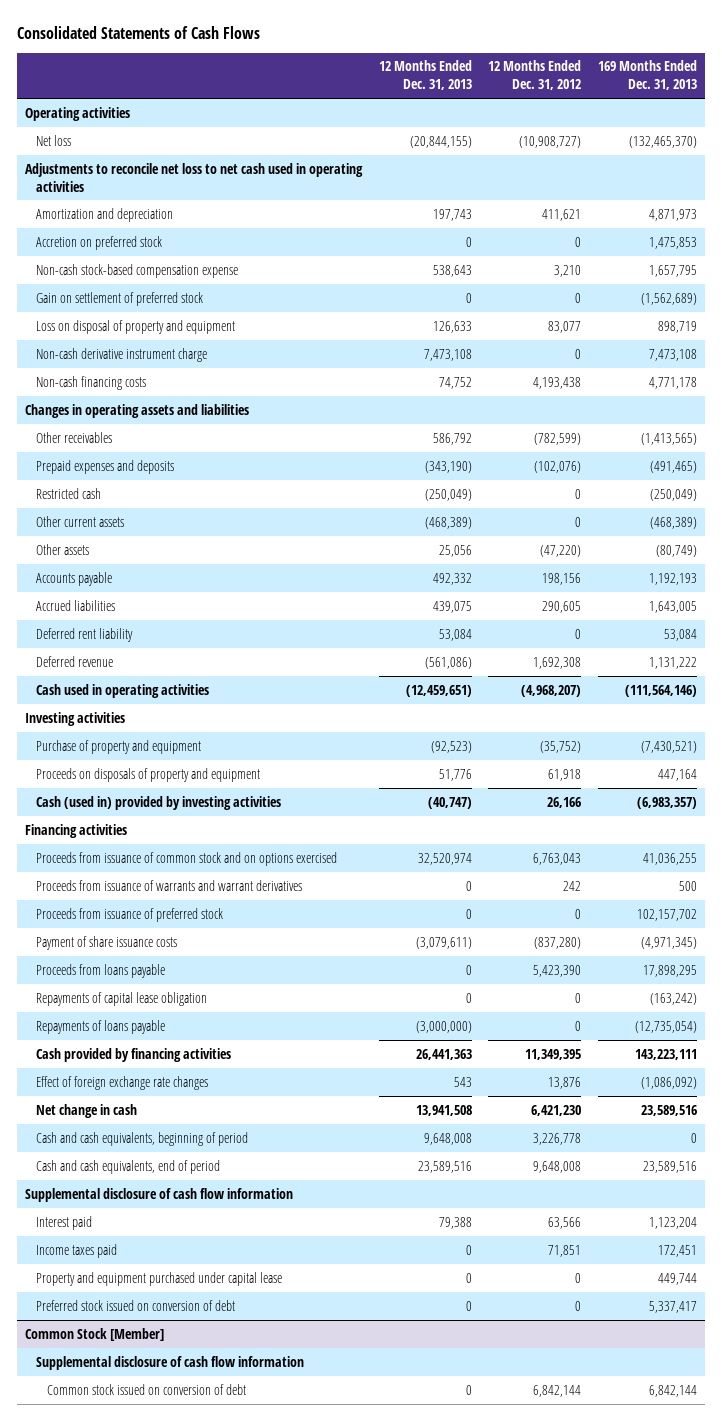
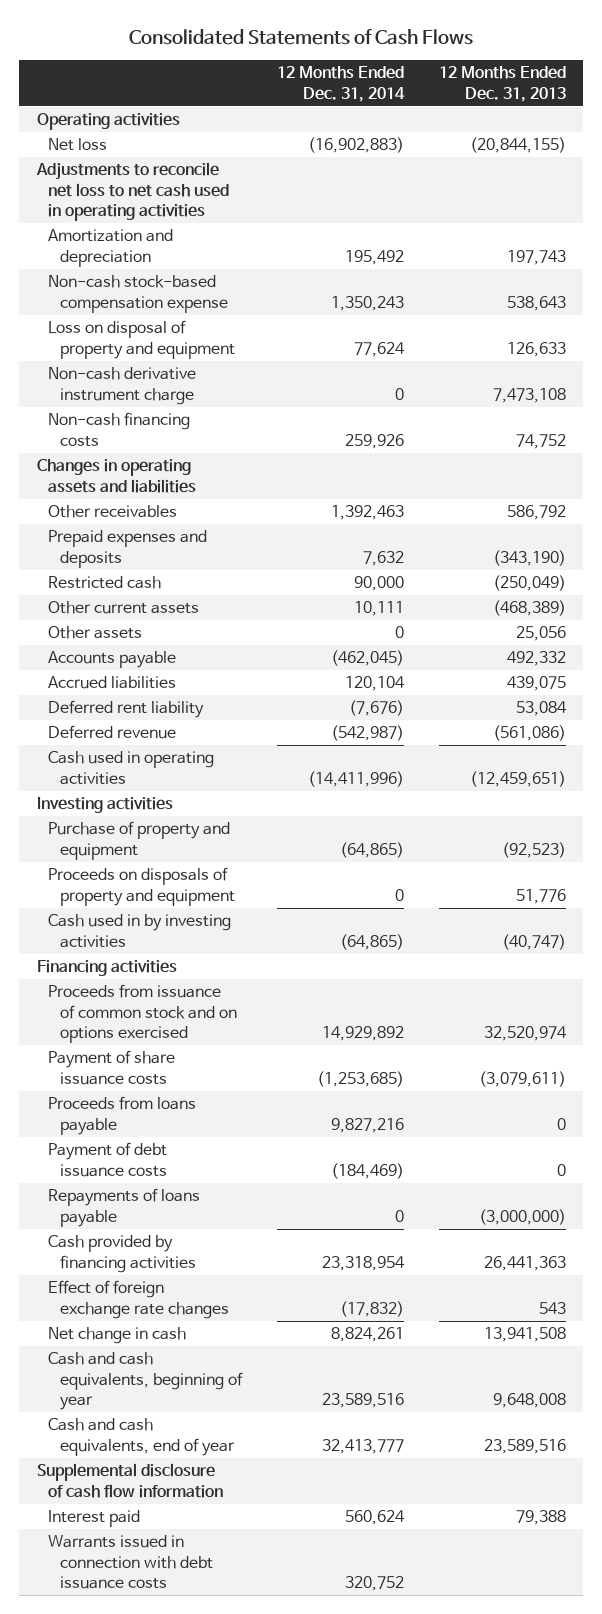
[488,60,582,91] 12 Months Ended Dec. 31, 2012 -> none
[597,60,697,91] 169 Months Ended Dec. 31, 2013 -> none
none -> [276,66,405,102] 12 Months Ended Dec. 31, 2014
[36,235,163,250] Accretion on preferred stock -> none
[36,291,204,306] Gain on settlement of preferred stock -> none
[36,795,282,810] Cash (used in) provided by investing activities -> [48,914,232,948] Cash used in by investing activities
[36,879,303,891] Proceeds from issuance of warrants and warrant derivatives -> none
[36,907,224,922] Proceeds from issuance of preferred stock -> none
[36,991,208,1006] Repayments of capital lease obligation -> none
none -> [48,1142,168,1177] Payment of debt issuance costs
[36,1131,249,1146] Cash and cash equivalents, beginning of period -> [48,1352,244,1411] Cash and cash equivalents, beginning of year
[36,1159,221,1174] Cash and cash equivalents, end of period -> [48,1418,236,1456] Cash and cash equivalents, end of year
[36,1243,118,1258] Income taxes paid -> none
[36,1271,283,1286] Property and equipment purchased under capital lease -> none
[36,1299,236,1311] Preferred stock issued on conversion of debt -> none
[25,1327,165,1341] Common Stock [Member] -> none
[36,1355,305,1370] Supplemental disclosure of cash flow information -> none
[47,1383,247,1395] Common stock issued on conversion of debt -> none
none -> [48,1535,214,1590] Warrants issued in connection with debt issuance costs

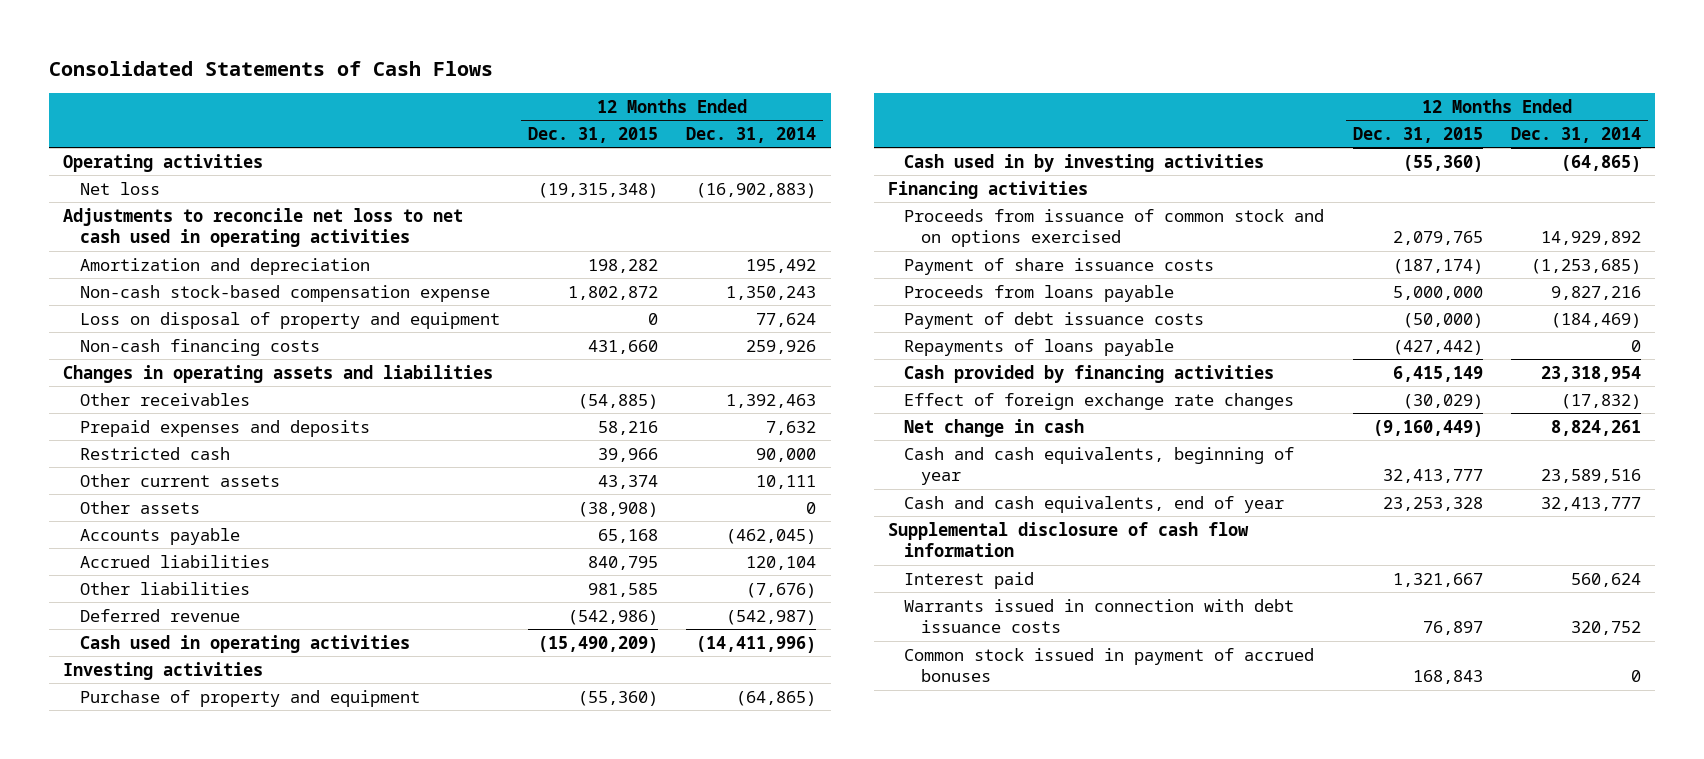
[438,66,566,102] 12 Months Ended Dec. 31, 2013 -> none
none -> [528,127,659,144] Dec. 31, 2015
[48,367,197,405] Non-cash derivative instrument charge -> none
[48,700,205,719] Deferred rent liability -> [80,581,251,595] Other liabilities
[48,867,236,906] Proceeds on disposals of property and equipment -> none
none -> [904,647,1315,683] Common stock issued in payment of accrued bonuses

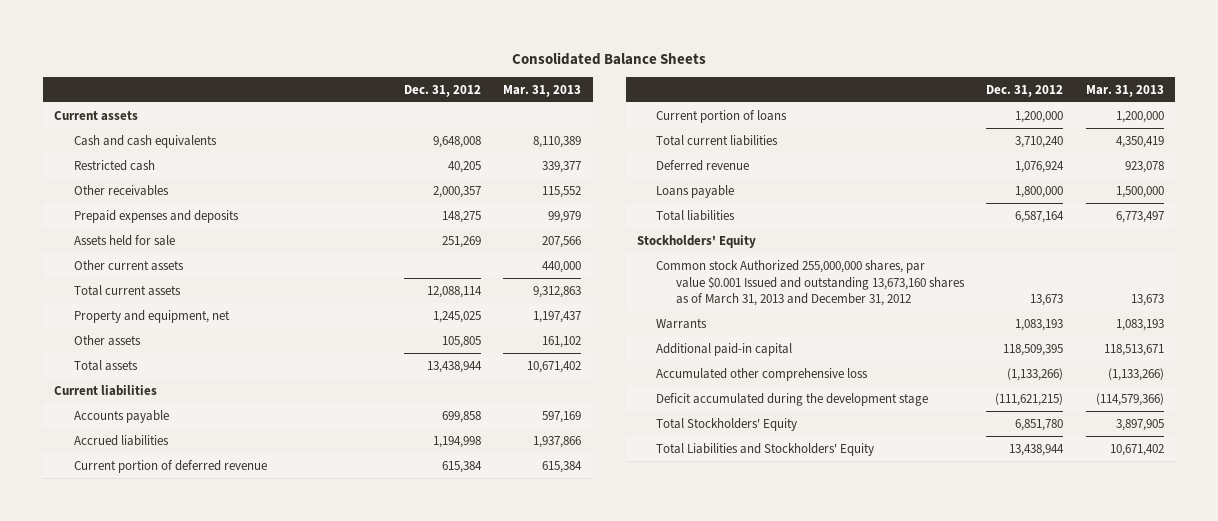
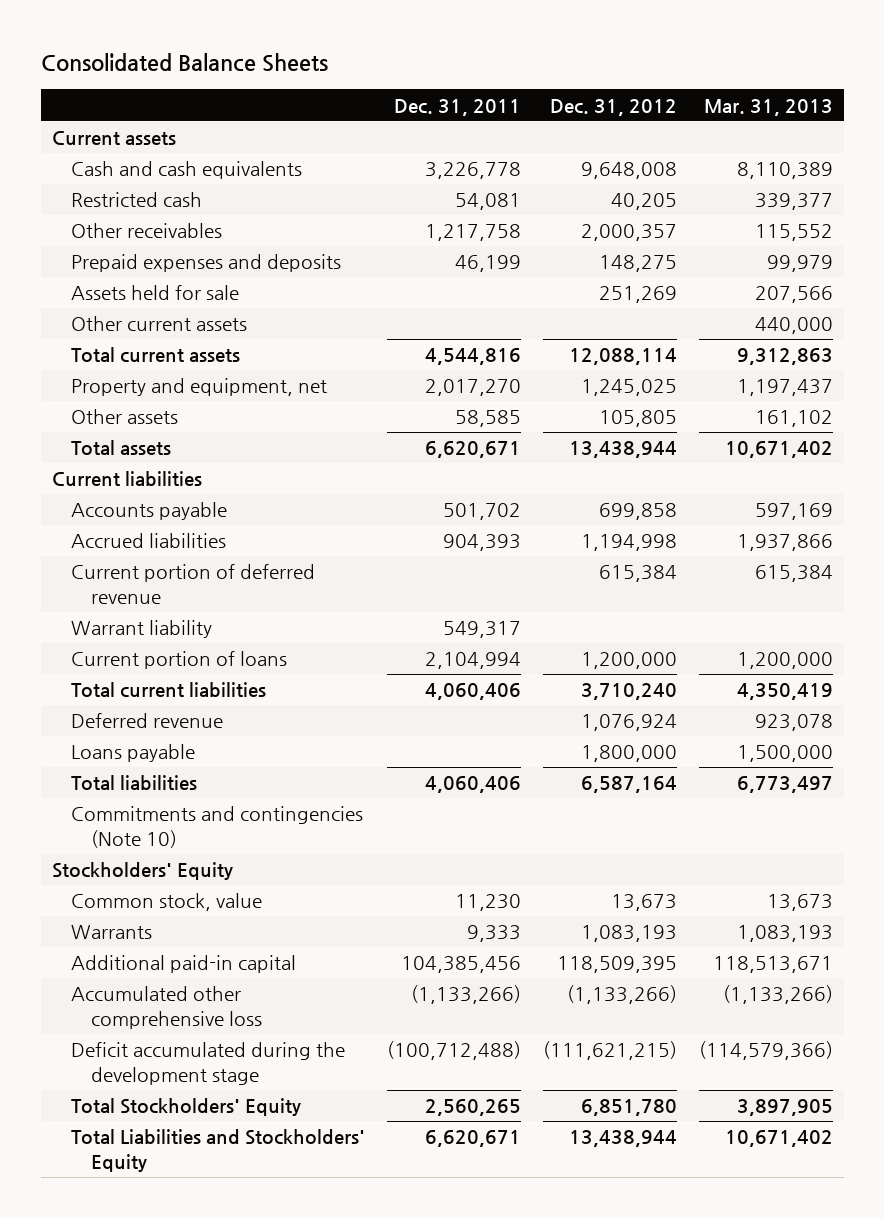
none -> [393,98,521,116] Dec. 31, 2011
none -> [71,620,213,639] Warrant liability
none -> [71,806,364,848] Commitments and contingencies (Note 10)
[656,259,966,307] Common stock Authorized 255,000,000 shares, par value $0.001 Issued and outstanding 13,673,160 shares as of March 31, 2013 and December 31, 2012 -> [71,893,263,912] Common stock, value

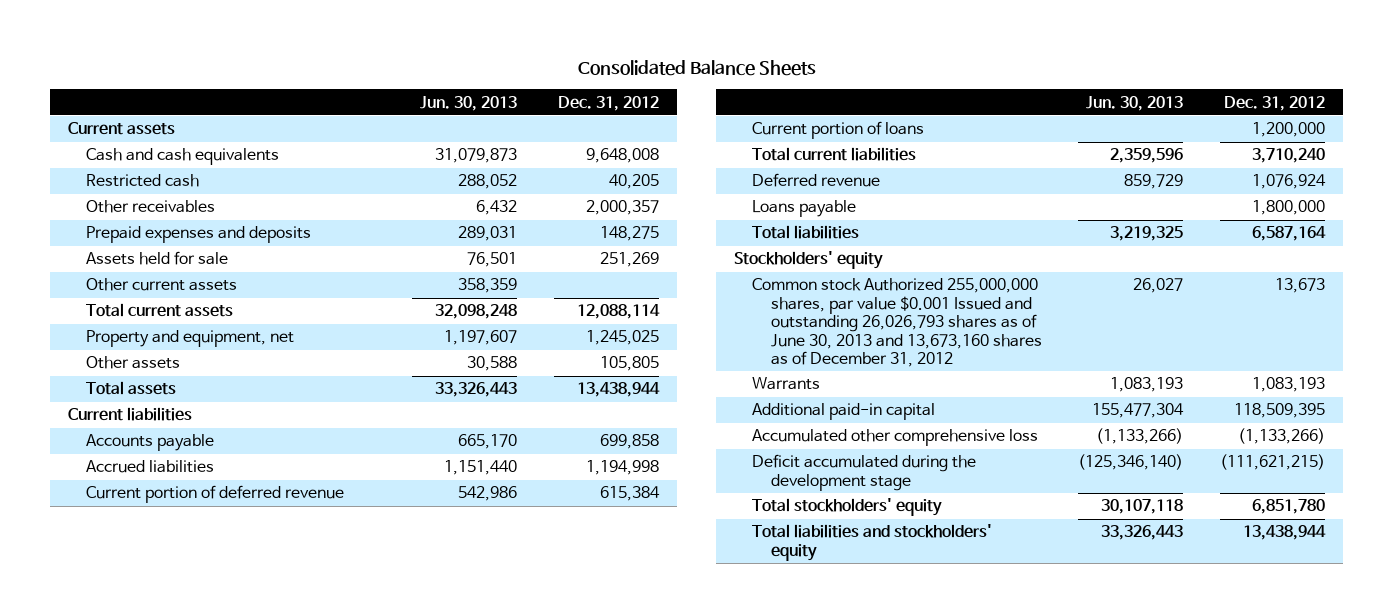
[393,98,521,116] Dec. 31, 2011 -> none
[703,98,833,116] Mar. 31, 2013 -> none
none -> [420,95,518,111] Jun. 30, 2013
[71,620,213,639] Warrant liability -> none
[71,806,364,848] Commitments and contingencies (Note 10) -> none
[51,862,233,881] Stockholders' Equity -> [734,251,884,270] Stockholders' equity
[71,893,263,912] Common stock, value -> [752,278,1042,367] Common stock Authorized 255,000,000 shares, par value $0.001 Issued and outstanding 26,026,793 shares as of June 30, 2013 and 13,673,160 shares as of December 31, 2012
[71,1098,302,1117] Total Stockholders' Equity -> [752,498,943,517] Total stockholders' equity
[71,1129,366,1172] Total Liabilities and Stockholders' Equity -> [752,524,993,561] Total liabilities and stockholders' equity

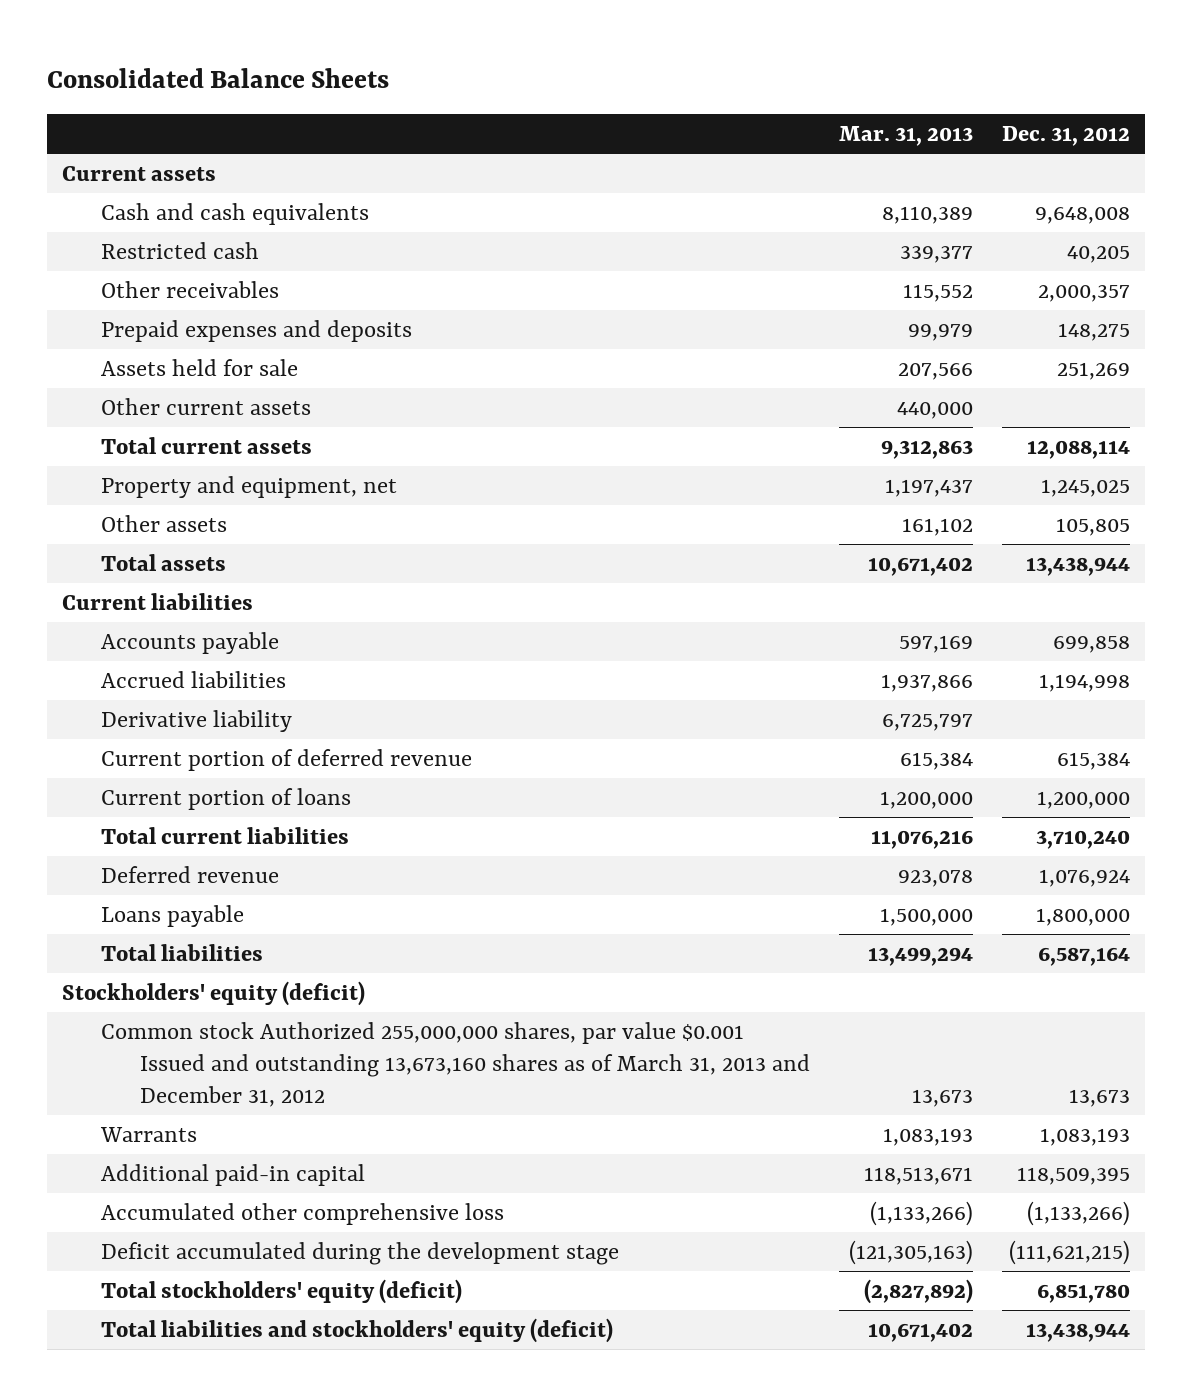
[420,95,518,111] Jun. 30, 2013 -> none
none -> [839,126,974,147] Mar. 31, 2013
none -> [101,709,293,732] Derivative liability
[734,251,884,270] Stockholders' equity -> [61,980,365,1006] Stockholders' equity (deficit)
[752,278,1042,367] Common stock Authorized 255,000,000 shares, par value $0.001 Issued and outstanding 26,026,793 shares as of June 30, 2013 and 13,673,160 shares as of December 31, 2012 -> [101,1021,811,1107] Common stock Authorized 255,000,000 shares, par value $0.001 Issued and outstanding 13,673,160 shares as of March 31, 2013 and December 31, 2012
[752,498,943,517] Total stockholders' equity -> [101,1278,463,1304] Total stockholders' equity (deficit)
[752,524,993,561] Total liabilities and stockholders' equity -> [101,1317,614,1343] Total liabilities and stockholders' equity (deficit)

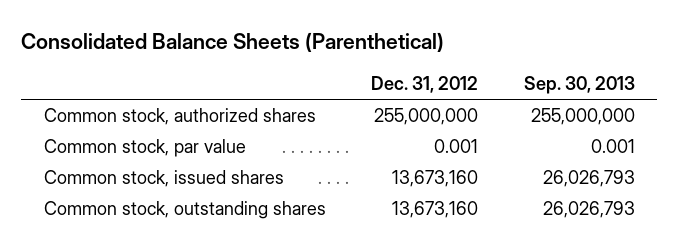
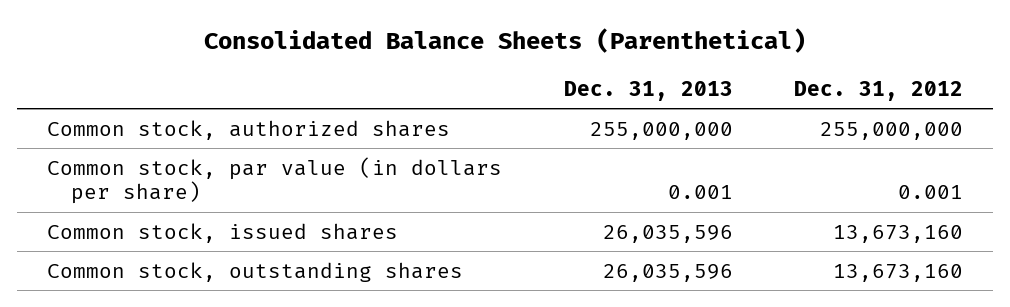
[523,76,635,95] Sep. 30, 2013 -> none
none -> [563,80,733,101] Dec. 31, 2013
[43,139,246,158] Common stock, par value -> [47,156,503,205] Common stock, par value (in dollars per share)

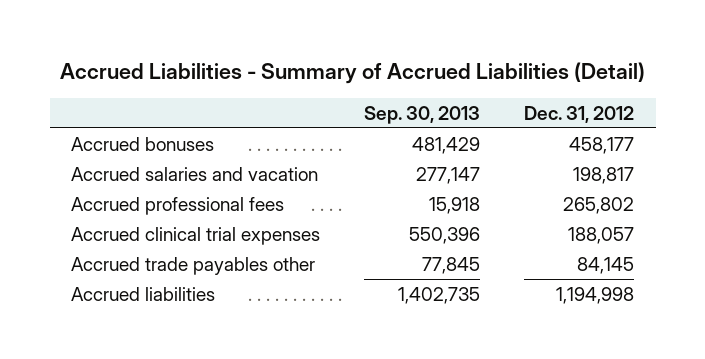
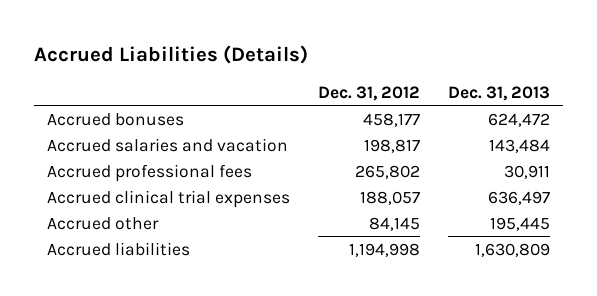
[59,61,645,84] Accrued Liabilities - Summary of Accrued Liabilities (Detail) -> [33,45,308,65] Accrued Liabilities (Details)
[364,105,481,124] Sep. 30, 2013 -> none
none -> [447,85,550,101] Dec. 31, 2013
[71,256,316,275] Accrued trade payables other -> [47,216,160,230] Accrued other

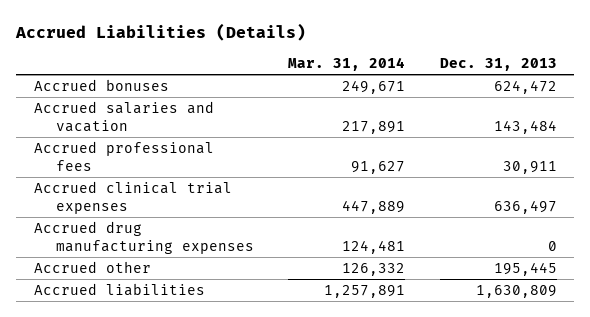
[318,85,421,101] Dec. 31, 2012 -> none
none -> [288,56,406,71] Mar. 31, 2014
none -> [33,221,254,254] Accrued drug manufacturing expenses

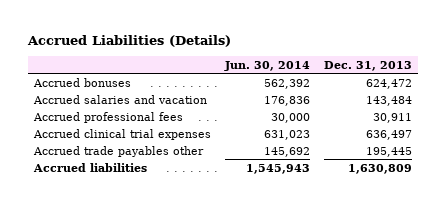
[288,56,406,71] Mar. 31, 2014 -> none
none -> [223,60,310,71] Jun. 30, 2014
[33,221,254,254] Accrued drug manufacturing expenses -> none
[33,261,151,274] Accrued other -> [33,145,205,157] Accrued trade payables other

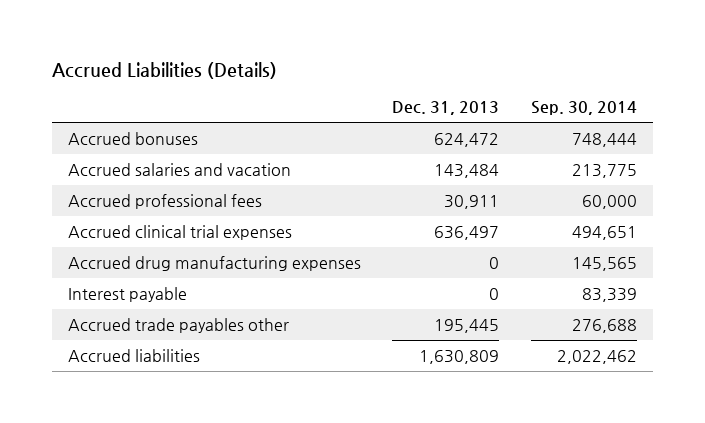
[223,60,310,71] Jun. 30, 2014 -> none
none -> [531,101,638,116] Sep. 30, 2014
none -> [67,256,361,272] Accrued drug manufacturing expenses
none -> [67,287,187,303] Interest payable

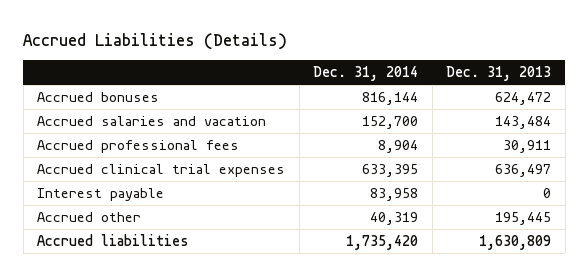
[531,101,638,116] Sep. 30, 2014 -> none
none -> [313,66,419,82] Dec. 31, 2014
[67,256,361,272] Accrued drug manufacturing expenses -> none
[67,318,289,334] Accrued trade payables other -> [37,212,142,223] Accrued other

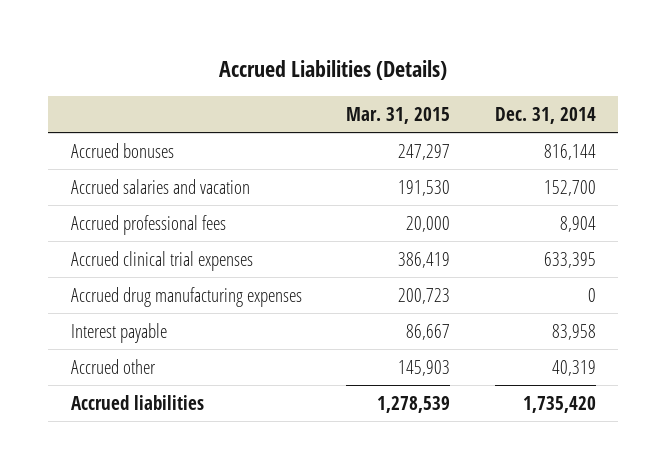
[446,66,552,82] Dec. 31, 2013 -> none
none -> [346,106,451,124] Mar. 31, 2015
none -> [70,286,302,307] Accrued drug manufacturing expenses

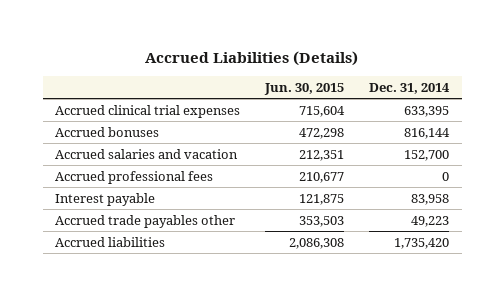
[346,106,451,124] Mar. 31, 2015 -> none
none -> [264,82,345,95] Jun. 30, 2015
[70,250,253,271] Accrued clinical trial expenses -> [55,104,241,118] Accrued clinical trial expenses
[70,286,302,307] Accrued drug manufacturing expenses -> none
[559,215,596,232] 8,904 -> [442,171,450,181] 0
[70,358,156,374] Accrued other -> [55,214,236,228] Accrued trade payables other
[551,359,596,376] 40,319 -> [411,215,450,227] 49,223

